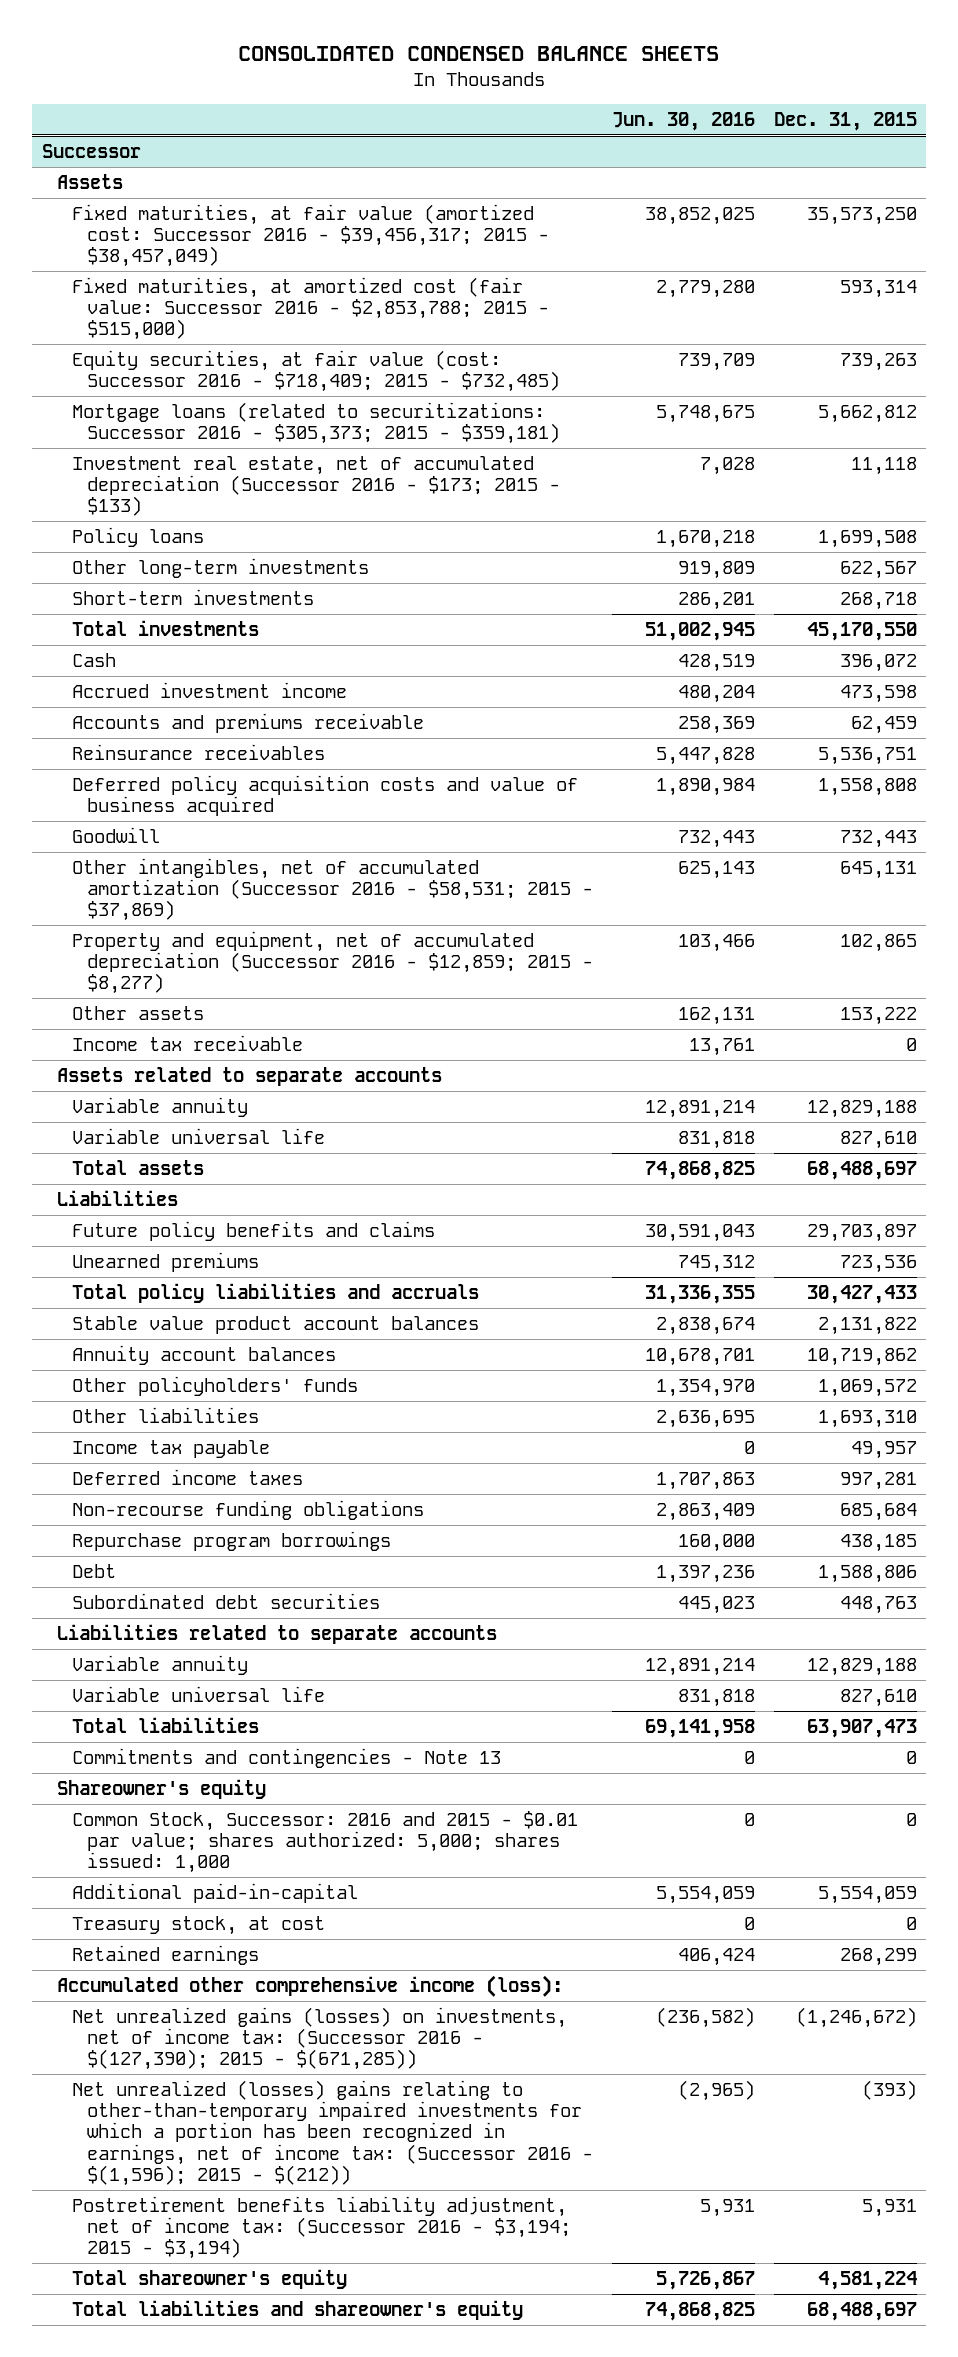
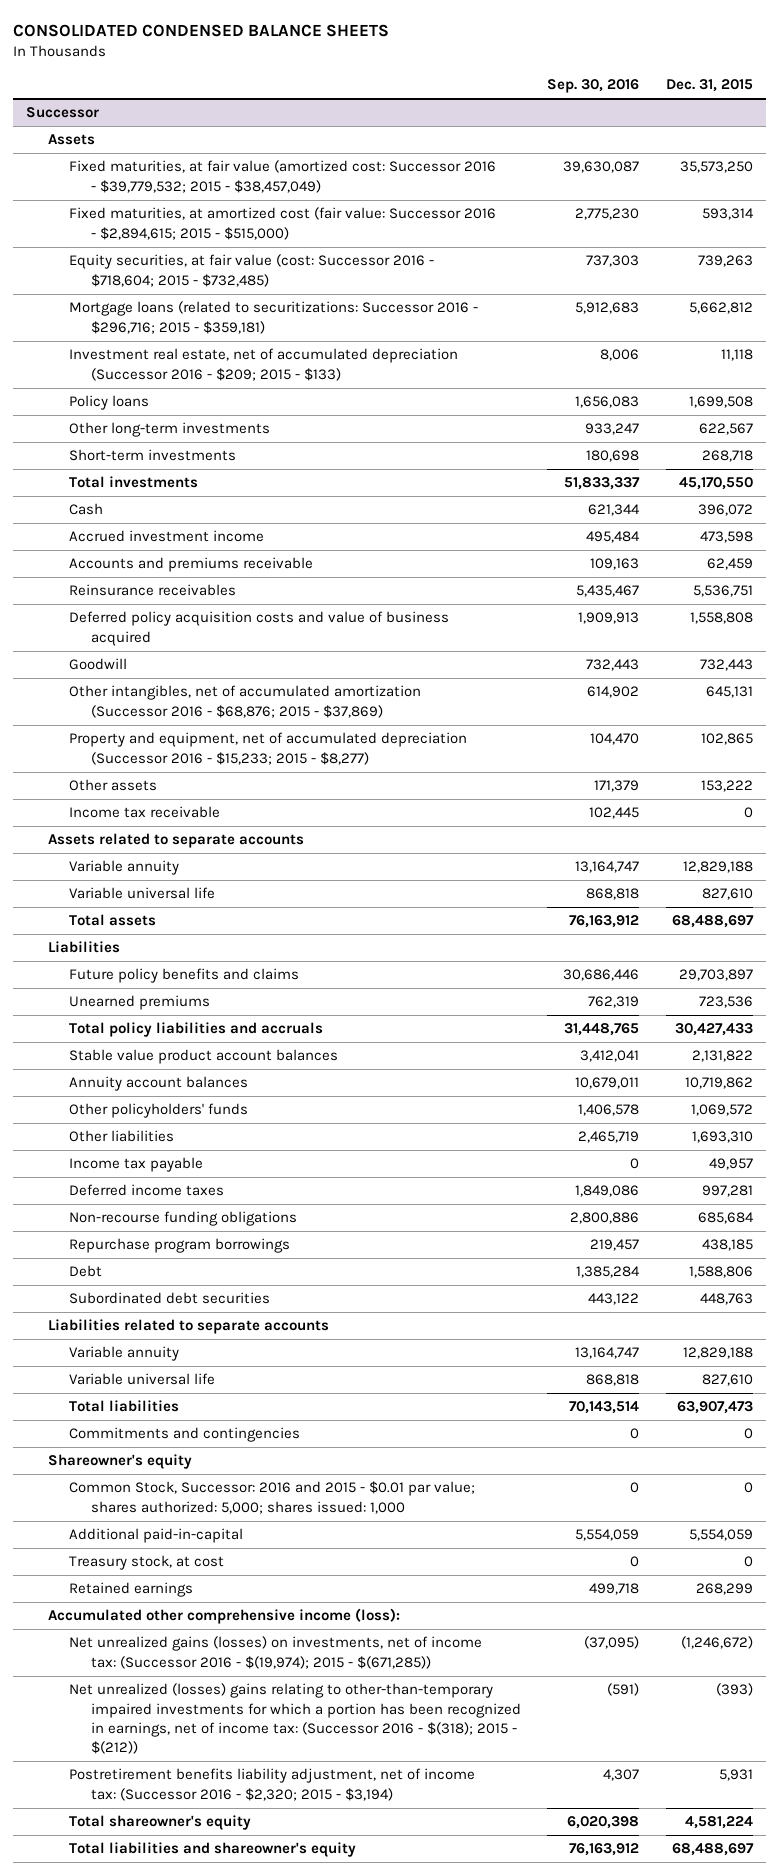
[611,111,755,131] Jun. 30, 2016 -> none
none -> [547,79,640,94] Sep. 30, 2016
[71,203,549,268] Fixed maturities, at fair value (amortized cost: Successor 2016 - $39,456,317; 2015 - $38,457,049) -> [69,160,497,193] Fixed maturities, at fair value (amortized cost: Successor 2016 - $39,779,532; 2015 - $38,457,049)
[71,276,549,341] Fixed maturities, at amortized cost (fair value: Successor 2016 - $2,853,788; 2015 - $515,000) -> [69,207,497,240] Fixed maturities, at amortized cost (fair value: Successor 2016 - $2,894,615; 2015 - $515,000)
[71,349,560,393] Equity securities, at fair value (cost: Successor 2016 - $718,409; 2015 - $732,485) -> [69,254,435,287] Equity securities, at fair value (cost: Successor 2016 - $718,604; 2015 - $732,485)
[71,401,560,445] Mortgage loans (related to securitizations: Successor 2016 - $305,373; 2015 - $359,181) -> [69,301,479,334] Mortgage loans (related to securitizations: Successor 2016 - $296,716; 2015 - $359,181)
[71,455,560,517] Investment real estate, net of accumulated depreciation (Successor 2016 - $173; 2015 - $133) -> [69,348,459,381] Investment real estate, net of accumulated depreciation (Successor 2016 - $209; 2015 - $133)
[71,857,593,922] Other intangibles, net of accumulated amortization (Successor 2016 - $58,531; 2015 - $37,869) -> [69,685,422,718] Other intangibles, net of accumulated amortization (Successor 2016 - $68,876; 2015 - $37,869)
[71,930,593,995] Property and equipment, net of accumulated depreciation (Successor 2016 - $12,859; 2015 - $8,277) -> [69,732,468,765] Property and equipment, net of accumulated depreciation (Successor 2016 - $15,233; 2015 - $8,277)
[71,1747,501,1768] Commitments and contingencies - Note 13 -> [69,1427,301,1443] Commitments and contingencies
[71,2006,567,2071] Net unrealized gains (losses) on investments, net of income tax: (Successor 2016 - $(127,390); 2015 - $(671,285)) -> [69,1636,483,1669] Net unrealized gains (losses) on investments, net of income tax: (Successor 2016 - $(19,974); 2015 - $(671,285))
[71,2079,593,2187] Net unrealized (losses) gains relating to other-than-temporary impaired investments for which a portion has been recognized in earnings, net of income tax: (Successor 2016 - $(1,596); 2015 - $(212)) -> [69,1683,521,1755] Net unrealized (losses) gains relating to other-than-temporary impaired investments for which a portion has been recognized in earnings, net of income tax: (Successor 2016 - $(318); 2015 - $(212))
[71,2195,571,2260] Postretirement benefits liability adjustment, net of income tax: (Successor 2016 - $3,194; 2015 - $3,194) -> [69,1768,476,1801] Postretirement benefits liability adjustment, net of income tax: (Successor 2016 - $2,320; 2015 - $3,194)

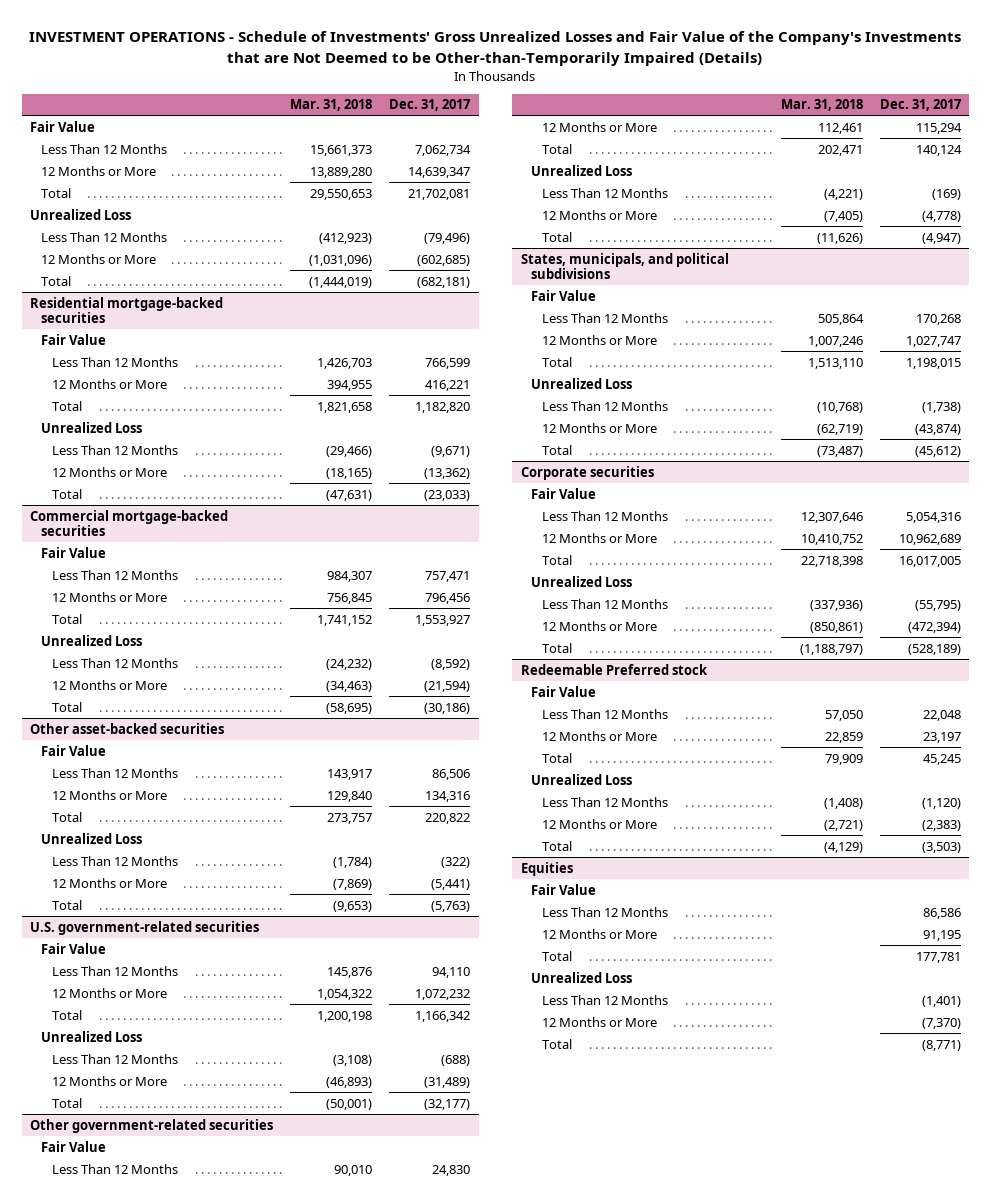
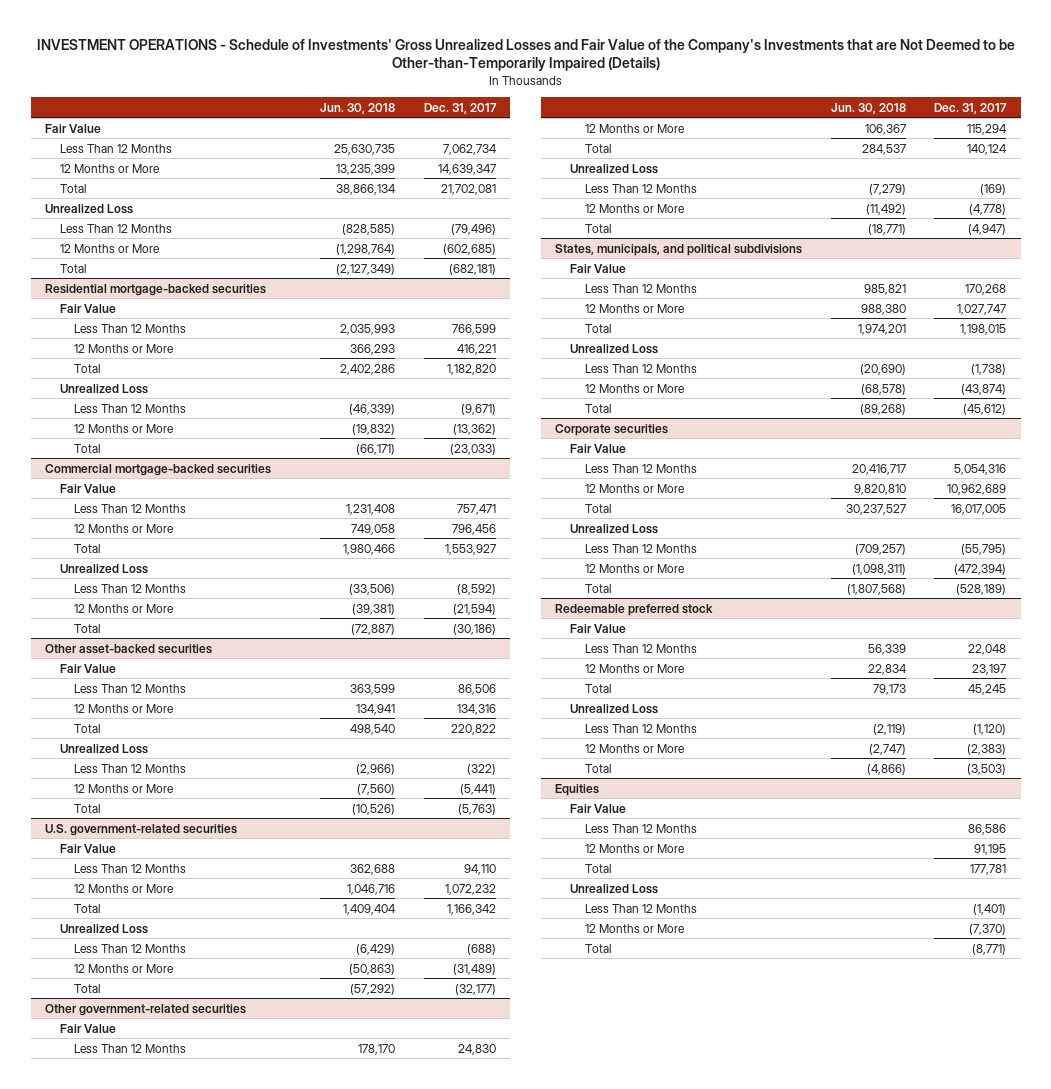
[290,99,373,112] Mar. 31, 2018 -> none
none -> [320,102,396,114] Jun. 30, 2018
[520,663,708,675] Redeemable Preferred stock -> [555,603,714,616] Redeemable preferred stock

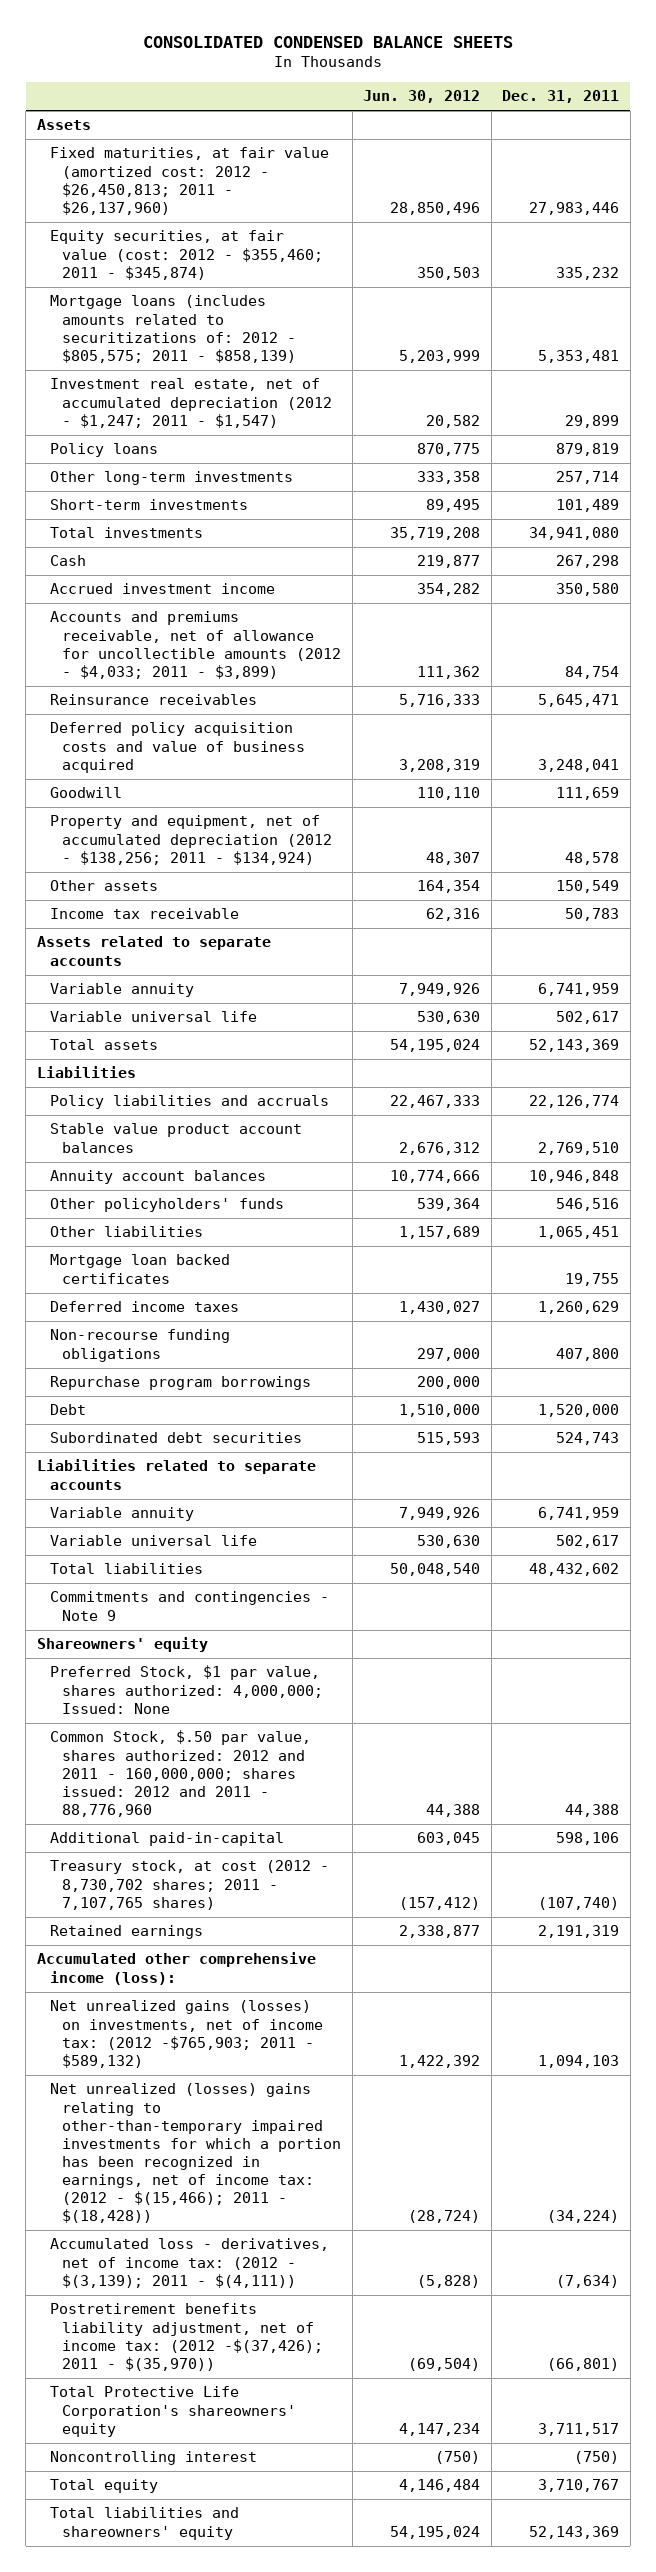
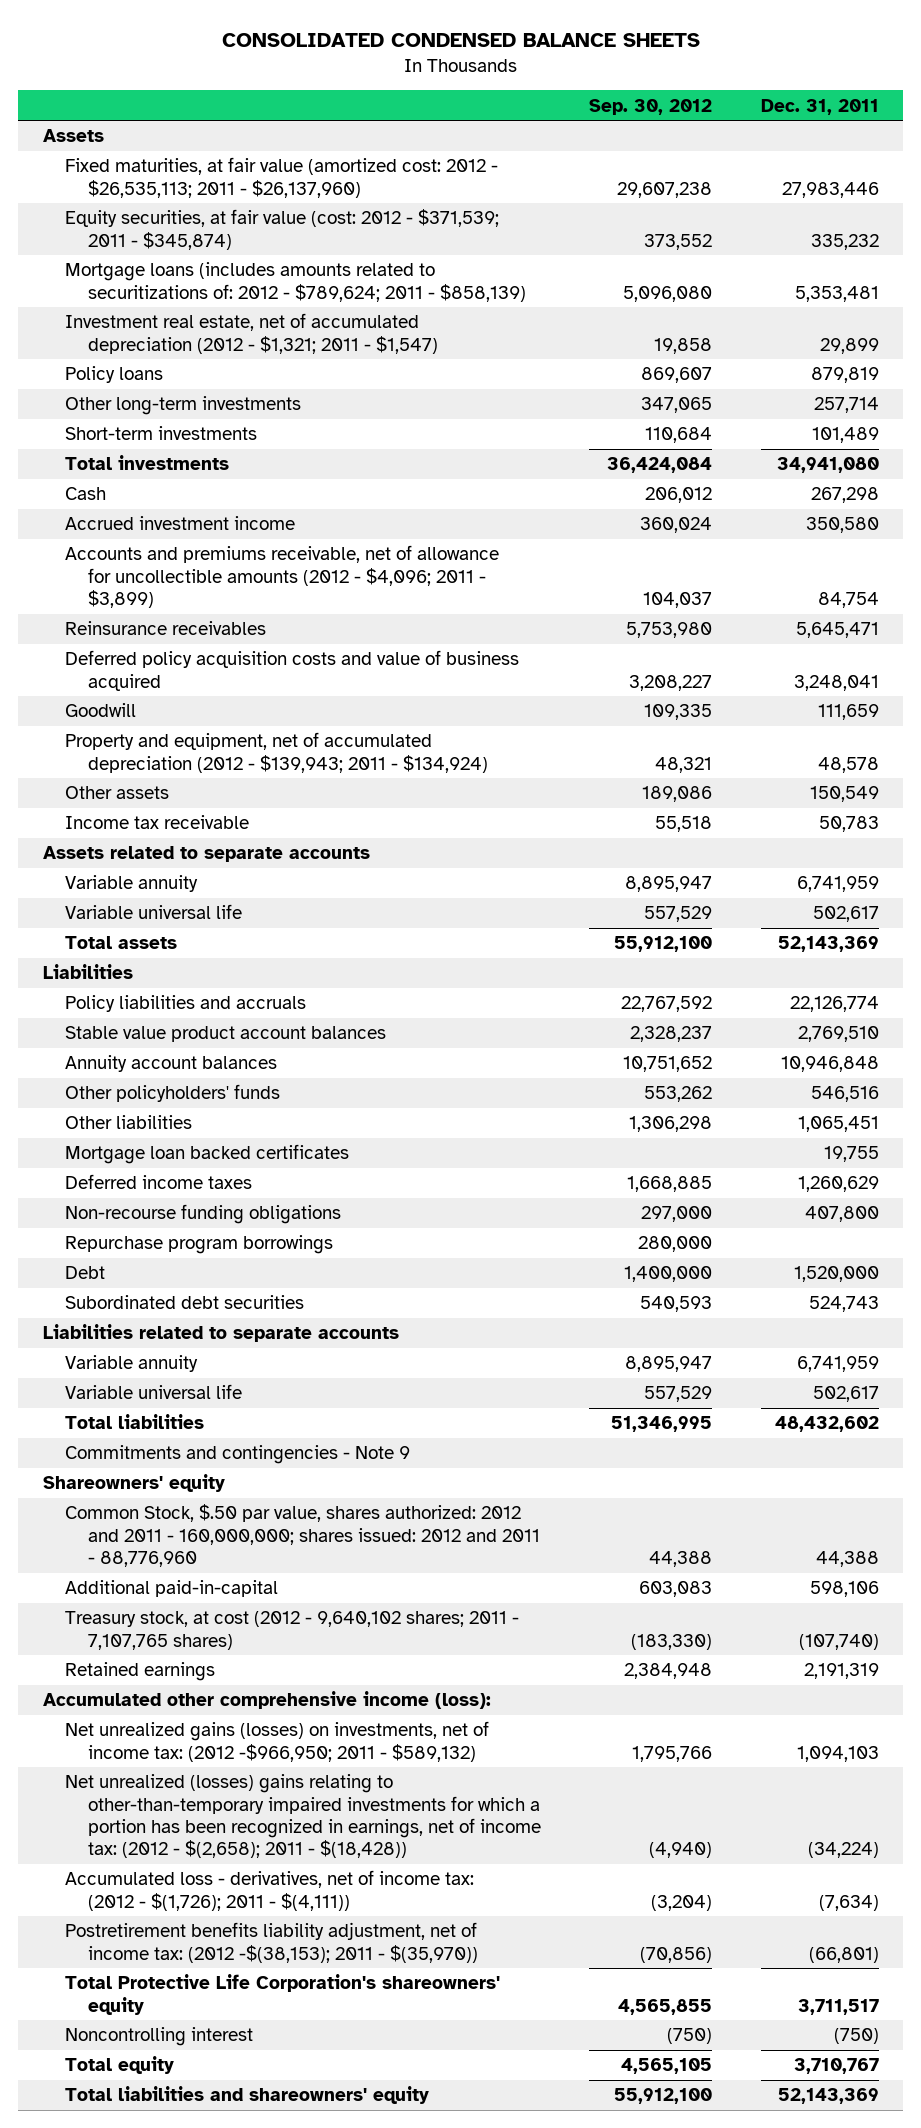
[363,90,481,104] Jun. 30, 2012 -> none
none -> [589,98,713,115] Sep. 30, 2012
[49,147,329,215] Fixed maturities, at fair value (amortized cost: 2012 - $26,450,813; 2011 - $26,137,960) -> [65,157,499,198] Fixed maturities, at fair value (amortized cost: 2012 - $26,535,113; 2011 - $26,137,960)
[49,230,324,280] Equity securities, at fair value (cost: 2012 - $355,460; 2011 - $345,874) -> [65,209,500,250] Equity securities, at fair value (cost: 2012 - $371,539; 2011 - $345,874)
[49,295,297,363] Mortgage loans (includes amounts related to securitizations of: 2012 - $805,575; 2011 - $858,139) -> [65,262,527,302] Mortgage loans (includes amounts related to securitizations of: 2012 - $789,624; 2011 - $858,139)
[49,378,333,428] Investment real estate, net of accumulated depreciation (2012 - $1,247; 2011 - $1,547) -> [65,313,439,354] Investment real estate, net of accumulated depreciation (2012 - $1,321; 2011 - $1,547)
[49,611,342,679] Accounts and premiums receivable, net of allowance for uncollectible amounts (2012 - $4,033; 2011 - $3,899) -> [65,545,500,608] Accounts and premiums receivable, net of allowance for uncollectible amounts (2012 - $4,096; 2011 - $3,899)
[49,815,333,865] Property and equipment, net of accumulated depreciation (2012 - $138,256; 2011 - $134,924) -> [65,732,489,773] Property and equipment, net of accumulated depreciation (2012 - $139,943; 2011 - $134,924)
[49,1665,324,1714] Preferred Stock, $1 par value, shares authorized: 4,000,000; Issued: None -> none
[49,1860,329,1910] Treasury stock, at cost (2012 - 8,730,702 shares; 2011 - 7,107,765 shares) -> [65,1611,520,1650] Treasury stock, at cost (2012 - 9,640,102 shares; 2011 - 7,107,765 shares)
[49,2000,324,2068] Net unrealized gains (losses) on investments, net of income tax: (2012 -$765,903; 2011 - $589,132) -> [65,1721,490,1762] Net unrealized gains (losses) on investments, net of income tax: (2012 -$966,950; 2011 - $589,132)
[49,2083,342,2224] Net unrealized (losses) gains relating to other-than-temporary impaired investments for which a portion has been recognized in earnings, net of income tax: (2012 - $(15,466); 2011 - $(18,428)) -> [65,1774,542,1859] Net unrealized (losses) gains relating to other-than-temporary impaired investments for which a portion has been recognized in earnings, net of income tax: (2012 - $(2,658); 2011 - $(18,428))
[49,2238,329,2288] Accumulated loss - derivatives, net of income tax: (2012 - $(3,139); 2011 - $(4,111)) -> [65,1870,475,1911] Accumulated loss - derivatives, net of income tax: (2012 - $(1,726); 2011 - $(4,111))
[49,2303,324,2371] Postretirement benefits liability adjustment, net of income tax: (2012 -$(37,426); 2011 - $(35,970)) -> [65,1922,479,1963] Postretirement benefits liability adjustment, net of income tax: (2012 -$(38,153); 2011 - $(35,970))

